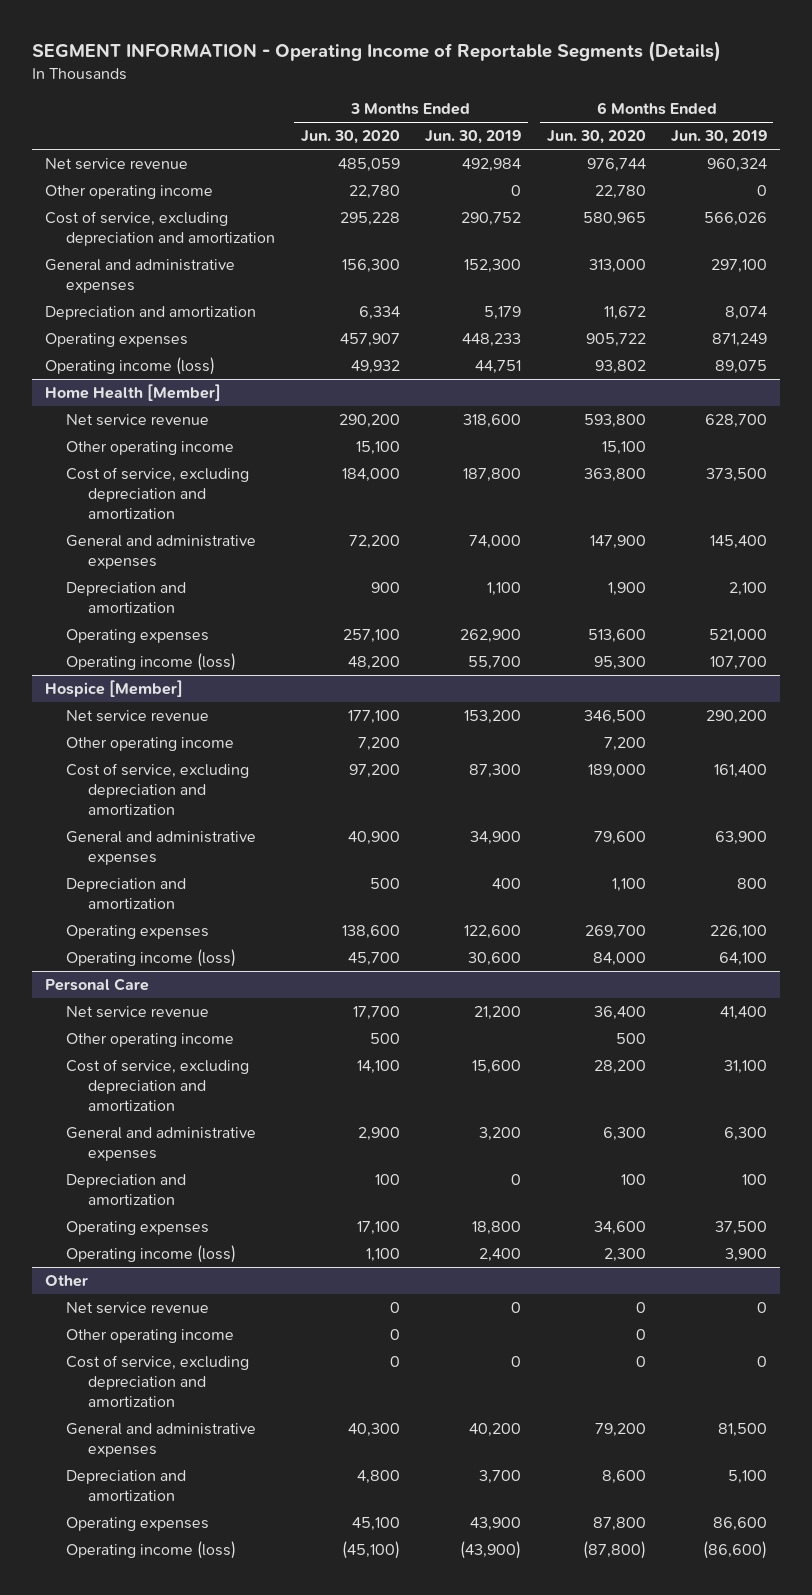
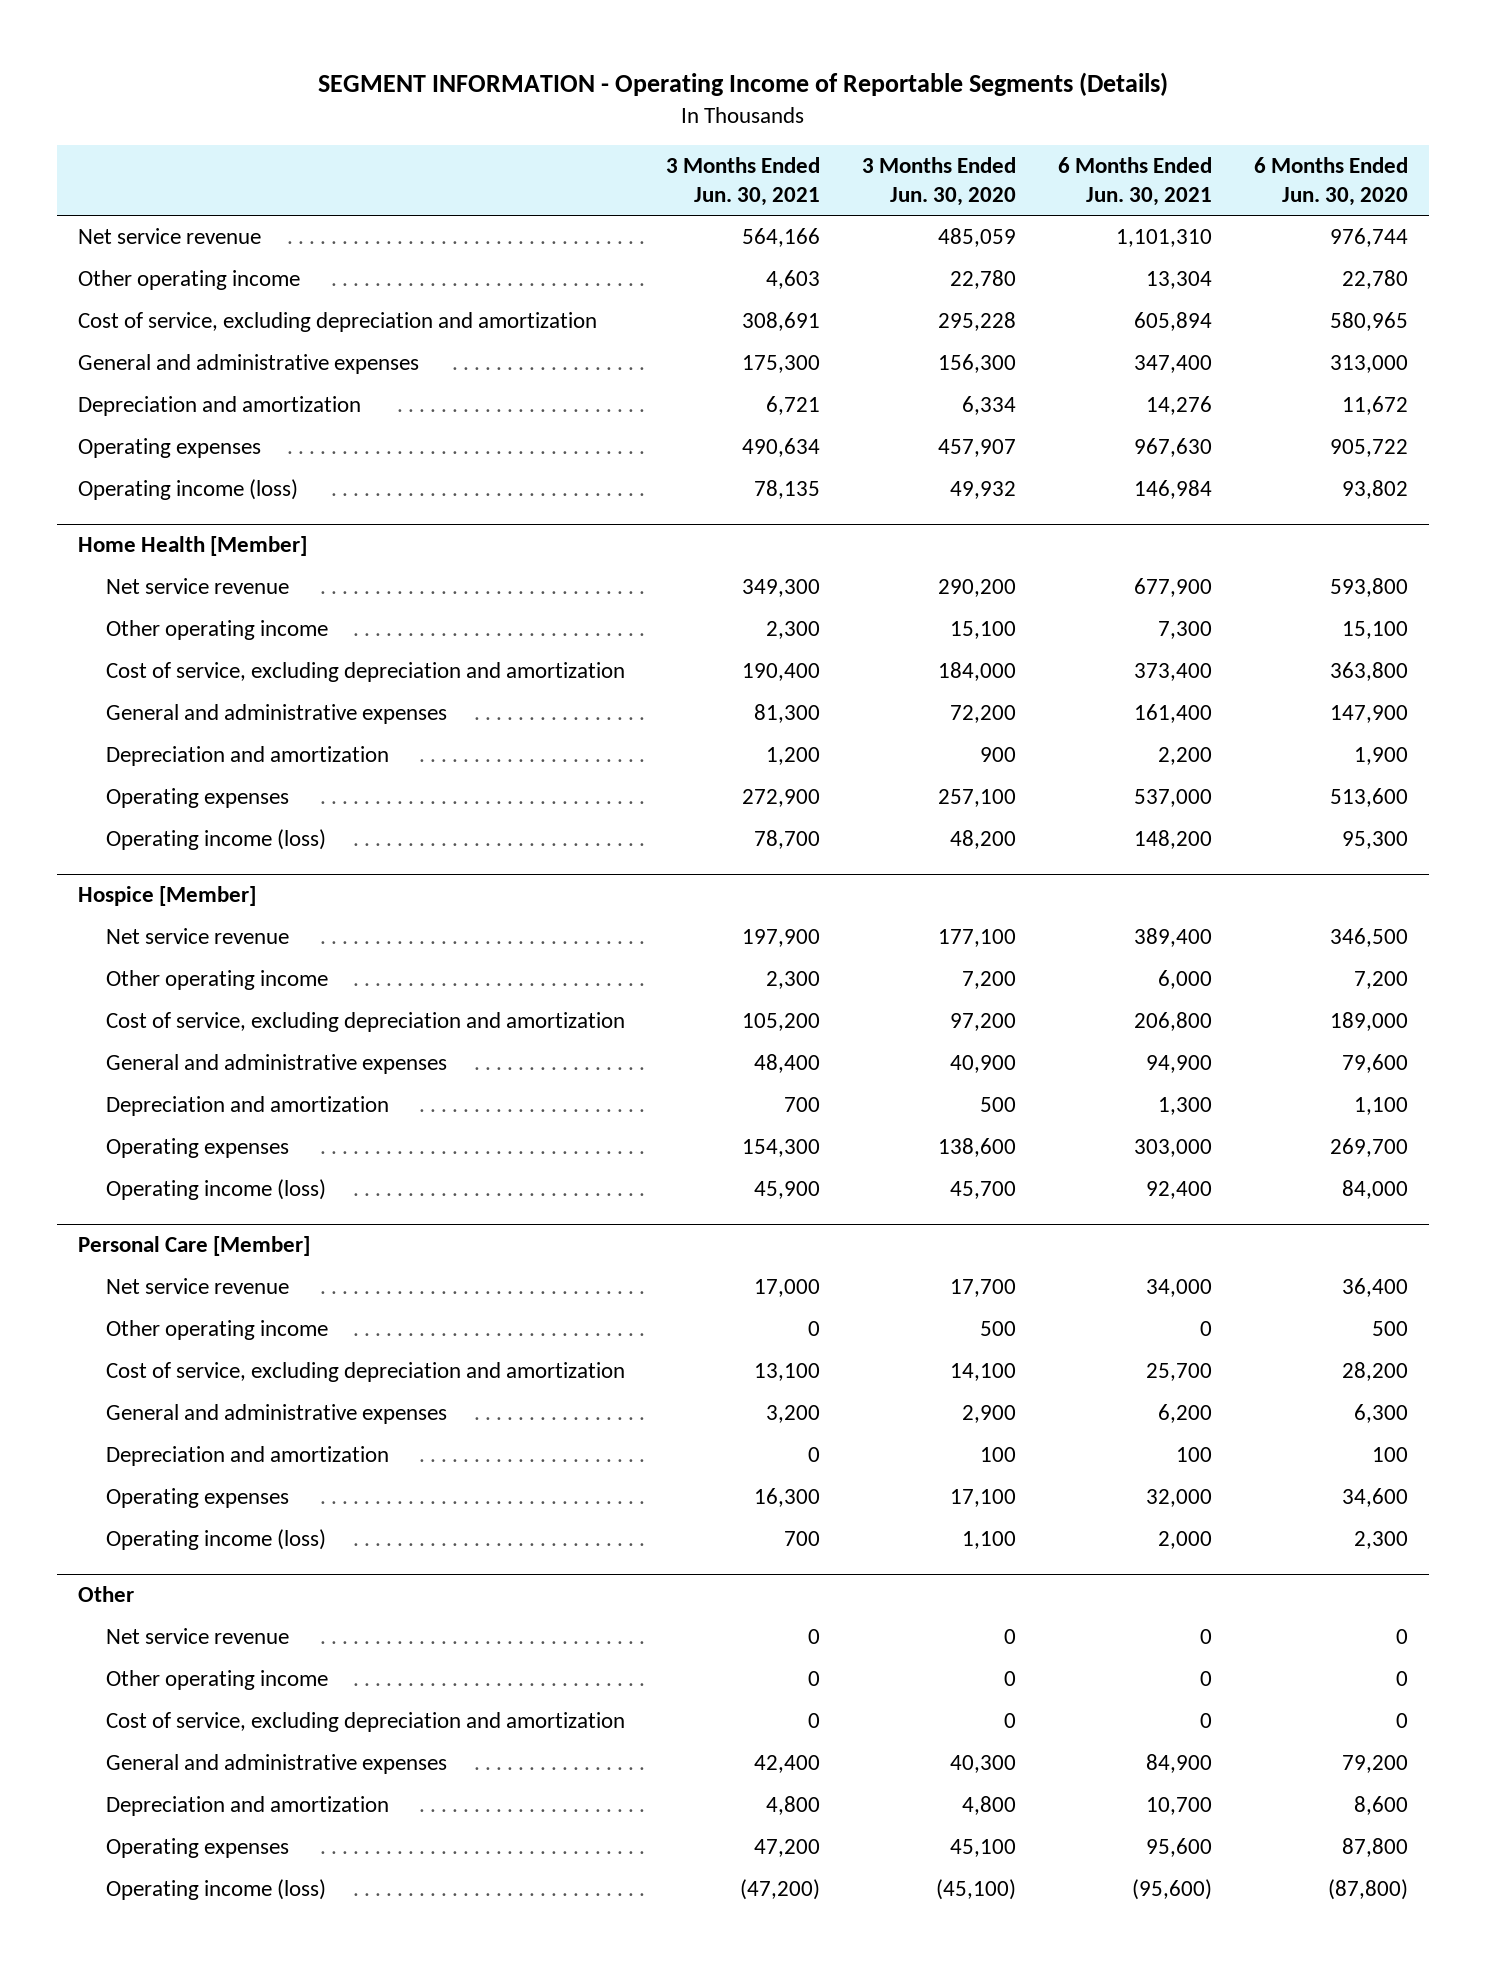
[425,130,522,145] Jun. 30, 2019 -> none
[671,130,768,145] Jun. 30, 2019 -> none
none -> [666,157,821,206] 3 Months Ended Jun. 30, 2021
none -> [1058,157,1213,206] 6 Months Ended Jun. 30, 2021
[44,977,149,991] Personal Care -> [78,1236,311,1257] Personal Care [Member]

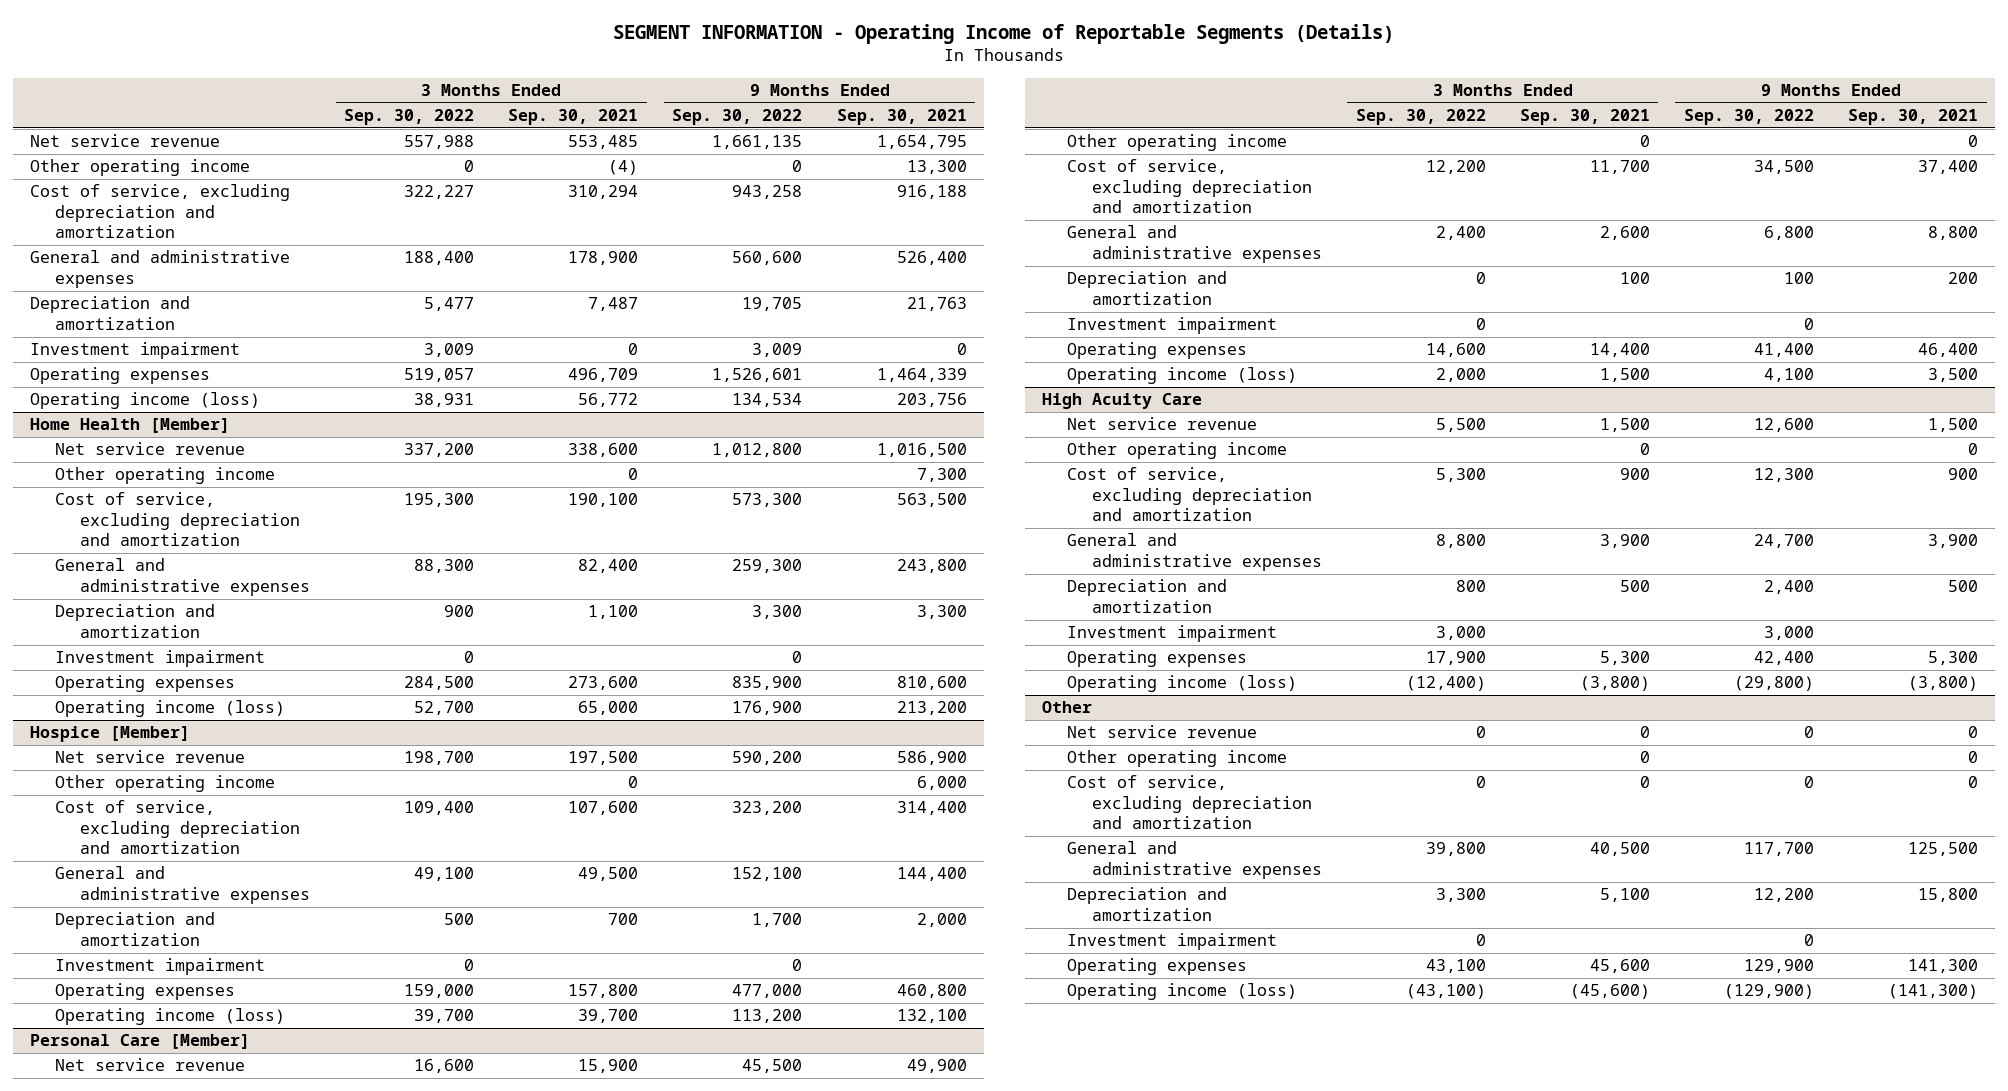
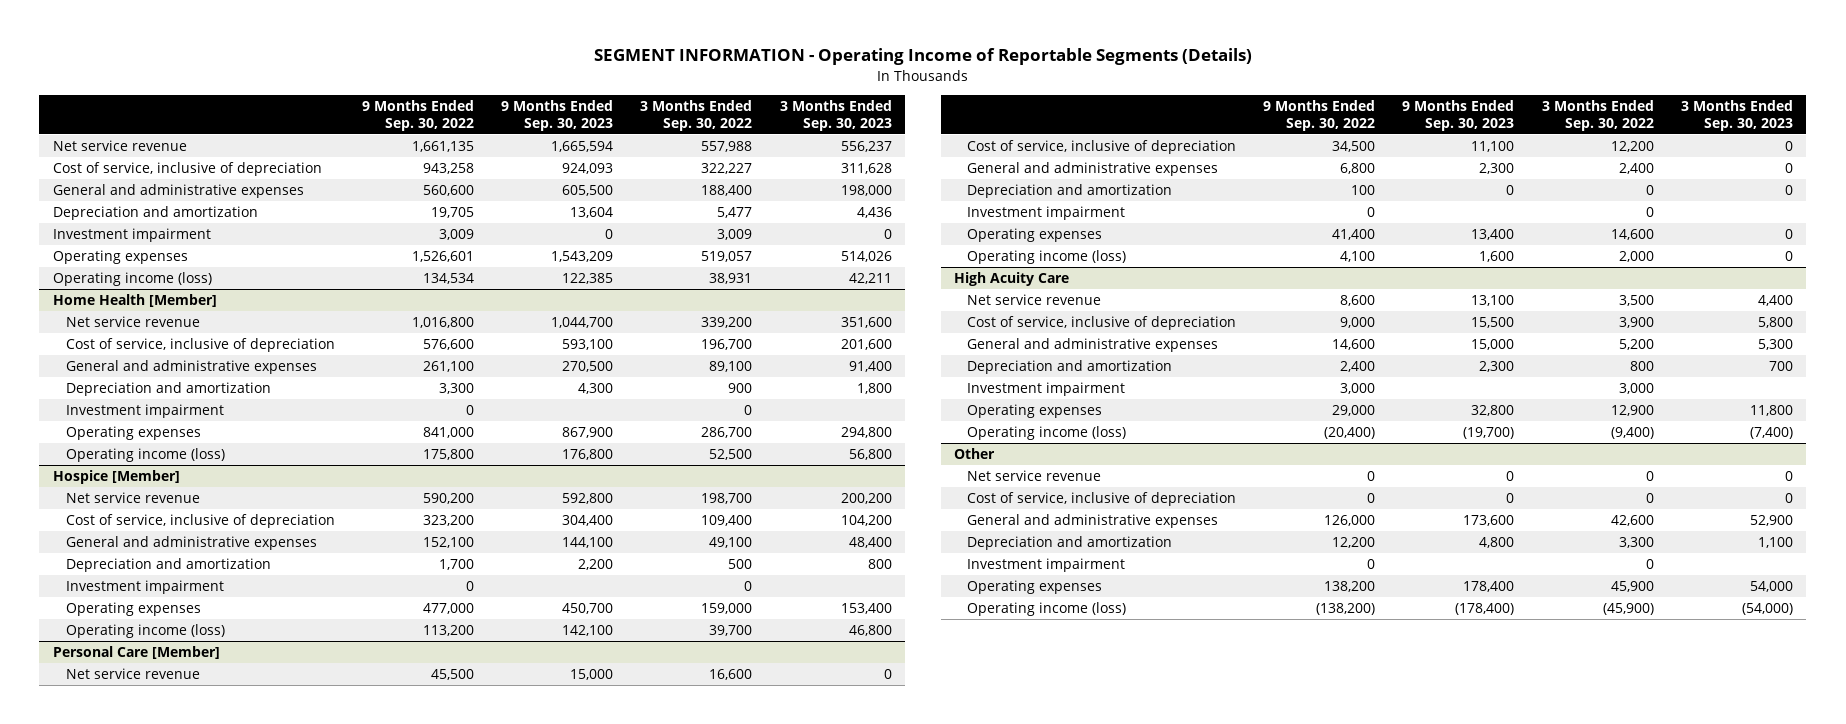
[508,109,639,126] Sep. 30, 2021 -> none
[836,109,967,126] Sep. 30, 2021 -> none
none -> [501,99,614,131] 9 Months Ended Sep. 30, 2023
none -> [779,99,892,131] 3 Months Ended Sep. 30, 2023
[30,159,251,177] Other operating income -> none
[30,184,291,239] Cost of service, excluding depreciation and amortization -> [52,162,322,177] Cost of service, inclusive of depreciation
[55,467,276,485] Other operating income -> none
[404,443,475,458] 337,200 -> [701,317,753,329] 339,200
[712,443,803,458] 1,012,800 -> [412,317,475,329] 1,016,800
[55,492,301,547] Cost of service, excluding depreciation and amortization -> [66,338,336,353] Cost of service, inclusive of depreciation
[404,493,475,508] 195,300 -> [701,339,753,351] 196,700
[732,493,803,508] 573,300 -> [423,339,475,351] 576,600
[414,559,475,574] 88,300 -> [709,361,753,373] 89,100
[732,559,803,574] 259,300 -> [423,361,475,373] 261,100
[404,676,475,691] 284,500 -> [701,427,753,439] 286,700
[732,676,803,691] 835,900 -> [423,427,475,439] 841,000
[414,701,475,716] 52,700 -> [709,449,753,461] 52,500
[732,701,803,716] 176,900 -> [423,449,475,461] 175,800
[55,775,276,793] Other operating income -> none
[55,800,301,855] Cost of service, excluding depreciation and amortization -> [66,514,336,529] Cost of service, inclusive of depreciation
[1066,134,1287,152] Other operating income -> none
[1066,159,1312,214] Cost of service, excluding depreciation and amortization -> [967,140,1237,155] Cost of service, inclusive of depreciation
[1066,442,1287,460] Other operating income -> none
[1435,418,1486,433] 5,500 -> [1618,295,1654,307] 3,500
[1753,418,1814,433] 12,600 -> [1340,295,1376,307] 8,600
[1066,467,1312,522] Cost of service, excluding depreciation and amortization -> [967,316,1237,331] Cost of service, inclusive of depreciation
[1435,468,1486,483] 5,300 -> [1618,317,1654,329] 3,900
[1753,468,1814,483] 12,300 -> [1340,317,1376,329] 9,000
[1435,534,1486,549] 8,800 -> [1618,339,1654,351] 5,200
[1753,534,1814,549] 24,700 -> [1332,339,1376,351] 14,600
[1425,651,1486,666] 17,900 -> [1610,405,1654,417] 12,900
[1753,651,1814,666] 42,400 -> [1332,405,1376,417] 29,000
[1405,676,1486,692] (12,400) -> [1610,427,1654,440] (9,400)
[1733,676,1814,692] (29,800) -> [1324,427,1376,440] (20,400)
[1066,750,1287,768] Other operating income -> none
[1066,775,1312,830] Cost of service, excluding depreciation and amortization -> [967,492,1237,507] Cost of service, inclusive of depreciation
[1425,842,1486,857] 39,800 -> [1610,515,1654,527] 42,600
[1743,842,1814,857] 117,700 -> [1324,515,1376,527] 126,000
[1425,959,1486,974] 43,100 -> [1610,581,1654,593] 45,900
[1743,959,1814,974] 129,900 -> [1324,581,1376,593] 138,200
[1405,984,1486,1000] (43,100) -> [1602,603,1654,616] (45,900)
[1723,984,1814,1000] (129,900) -> [1316,603,1376,616] (138,200)

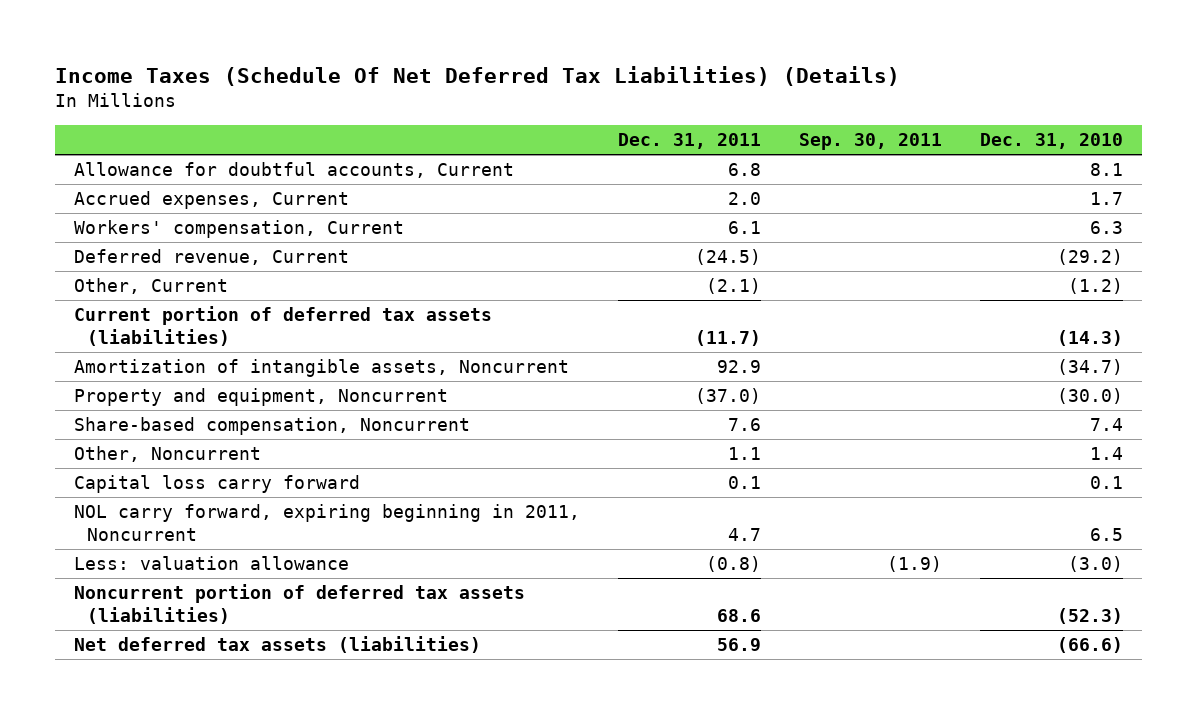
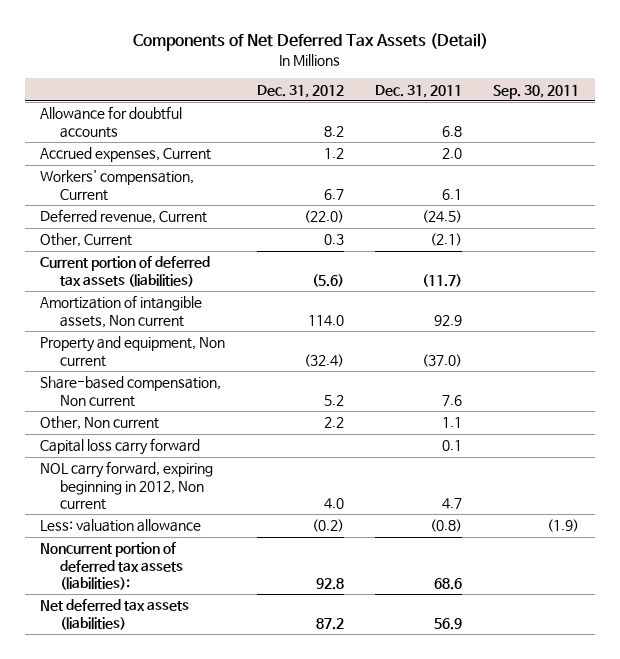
[54,65,900,86] Income Taxes (Schedule Of Net Deferred Tax Liabilities) (Details) -> [132,33,488,52] Components of Net Deferred Tax Assets (Detail)
[980,133,1124,150] Dec. 31, 2010 -> none
none -> [256,84,344,98] Dec. 31, 2012
[73,161,514,178] Allowance for doubtful accounts, Current -> [40,106,183,138] Allowance for doubtful accounts
[73,445,261,462] Other, Noncurrent -> none
[73,358,569,377] Amortization of intangible assets, Noncurrent -> [40,295,203,328] Amortization of intangible assets, Non current
[73,387,448,406] Property and equipment, Noncurrent -> [40,336,226,367] Property and equipment, Non current
[73,416,470,435] Share-based compensation, Noncurrent -> [40,376,222,407] Share-based compensation, Non current
none -> [40,416,160,431] Other, Non current
[73,503,580,541] NOL carry forward, expiring beginning in 2011, Noncurrent -> [40,461,214,511] NOL carry forward, expiring beginning in 2012, Non current
[73,583,525,624] Noncurrent portion of deferred tax assets (liabilities) -> [40,542,183,591] Noncurrent portion of deferred tax assets (liabilities):

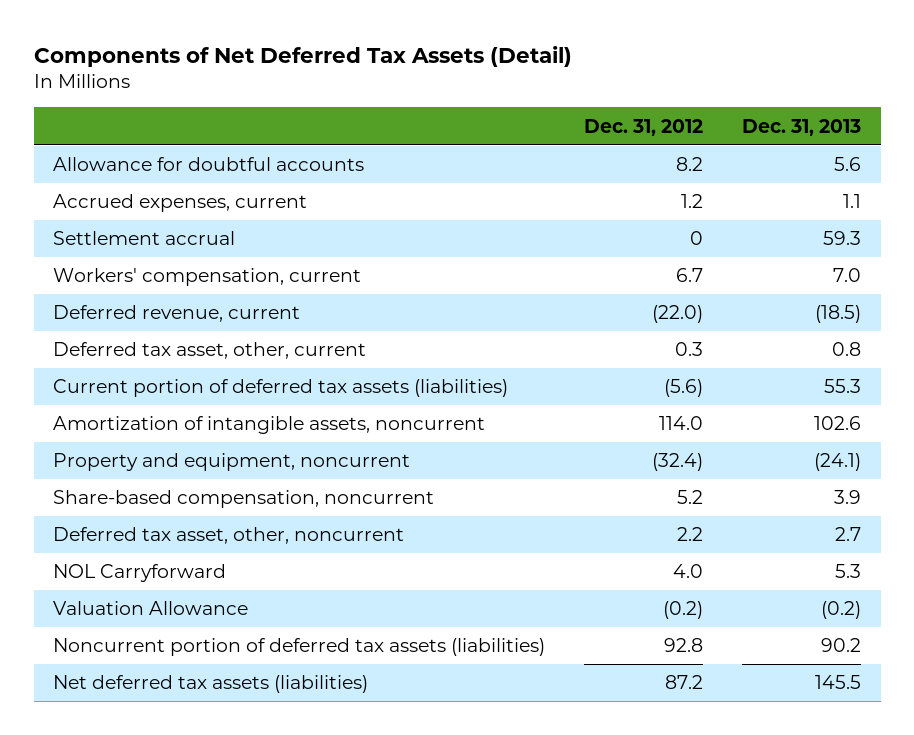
[375,84,463,98] Dec. 31, 2011 -> none
[493,84,580,99] Sep. 30, 2011 -> none
none -> [742,118,862,136] Dec. 31, 2013
[40,233,133,248] Other, Current -> none
[40,147,212,163] Accrued expenses, Current -> [53,194,308,213] Accrued expenses, current
none -> [53,231,236,246] Settlement accrual
[40,170,195,201] Workers' compensation, Current -> [53,268,362,287] Workers' compensation, current
[40,209,208,225] Deferred revenue, Current -> [53,305,301,323] Deferred revenue, current
none -> [53,342,367,360] Deferred tax asset, other, current
[40,438,201,456] Capital loss carry forward -> none
[40,295,203,328] Amortization of intangible assets, Non current -> [53,416,486,435] Amortization of intangible assets, noncurrent
[40,336,226,367] Property and equipment, Non current -> [53,453,411,472] Property and equipment, noncurrent
[40,376,222,407] Share-based compensation, Non current -> [53,490,435,509] Share-based compensation, noncurrent
[40,416,160,431] Other, Non current -> [53,527,405,545] Deferred tax asset, other, noncurrent
[40,461,214,511] NOL carry forward, expiring beginning in 2012, Non current -> [53,564,227,583] NOL Carryforward
[40,519,202,533] Less: valuation allowance -> [53,601,249,616] Valuation Allowance
[40,542,183,591] Noncurrent portion of deferred tax assets (liabilities): -> [53,638,546,657] Noncurrent portion of deferred tax assets (liabilities)

